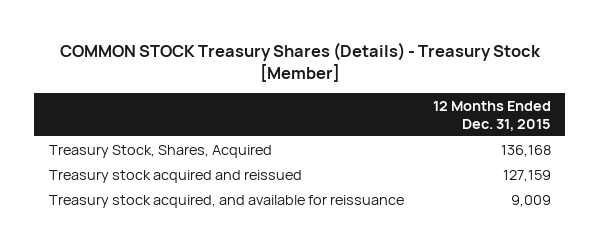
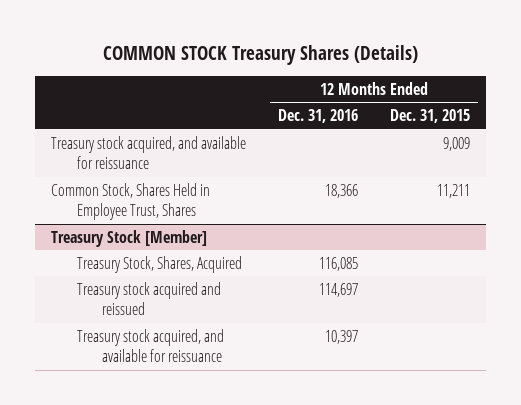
[59,41,541,82] COMMON STOCK Treasury Shares (Details) - Treasury Stock [Member] -> [102,44,418,65] COMMON STOCK Treasury Shares (Details)
none -> [278,109,359,124] Dec. 31, 2016
[48,144,272,158] Treasury Stock, Shares, Acquired -> none
[48,169,302,183] Treasury stock acquired and reissued -> none
none -> [51,182,211,221] Common Stock, Shares Held in Employee Trust, Shares
none -> [51,229,208,247] Treasury Stock [Member]
none -> [76,255,242,273] Treasury Stock, Shares, Acquired
none -> [76,281,221,316] Treasury stock acquired and reissued
none -> [76,328,224,363] Treasury stock acquired, and available for reissuance

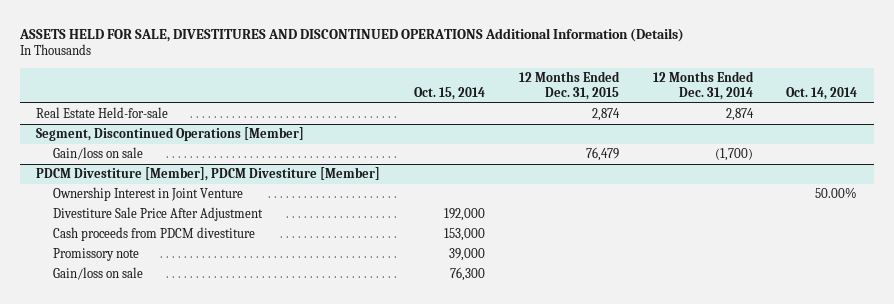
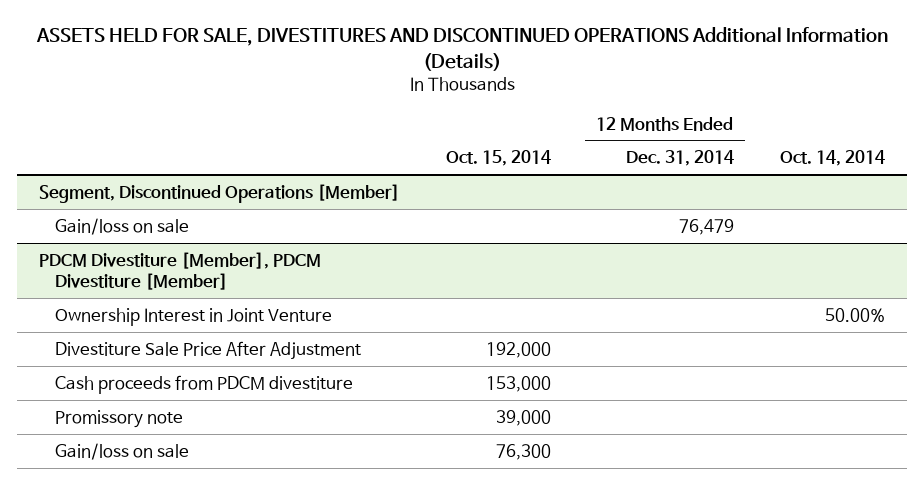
[518,70,620,100] 12 Months Ended Dec. 31, 2015 -> none
[36,107,169,119] Real Estate Held-for-sale -> none
[714,148,753,162] (1,700) -> [678,218,734,235] 76,479

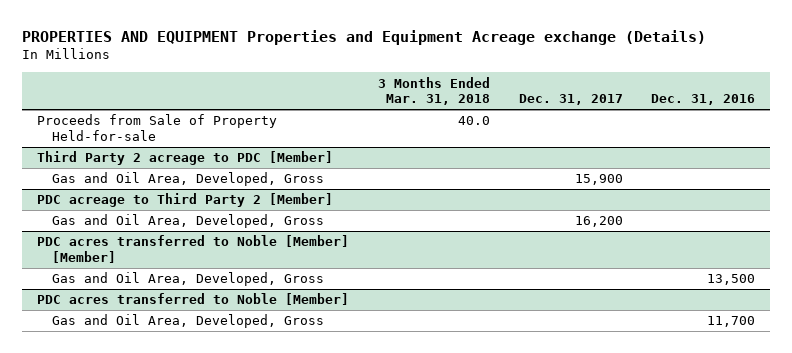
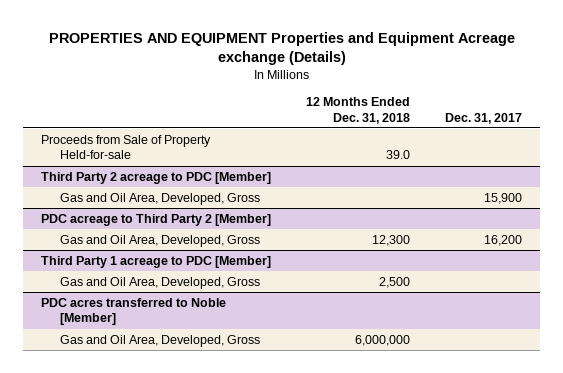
[377,76,490,106] 3 Months Ended Mar. 31, 2018 -> none
[651,94,756,106] Dec. 31, 2016 -> none
none -> [306,96,411,124] 12 Months Ended Dec. 31, 2018
[36,235,349,263] PDC acres transferred to Noble [Member] [Member] -> [40,255,271,268] Third Party 1 acreage to PDC [Member]

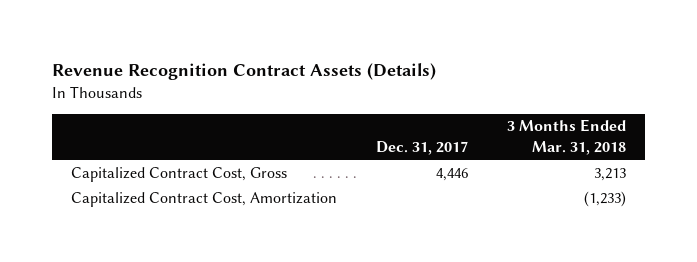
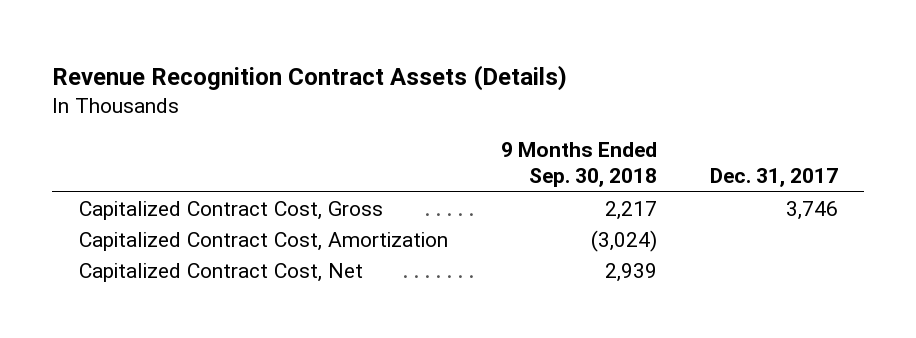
[506,119,626,155] 3 Months Ended Mar. 31, 2018 -> none
none -> [500,142,657,188] 9 Months Ended Sep. 30, 2018
[435,167,468,181] 4,446 -> [785,201,838,221] 3,746
none -> [78,263,363,283] Capitalized Contract Cost, Net

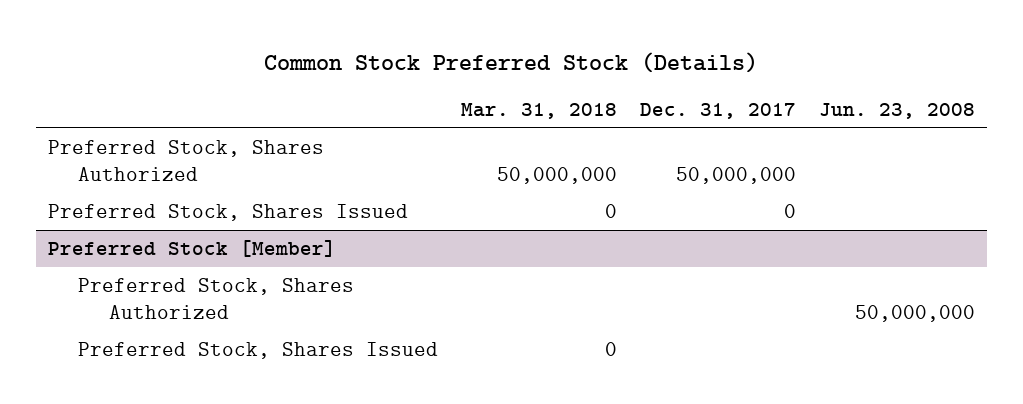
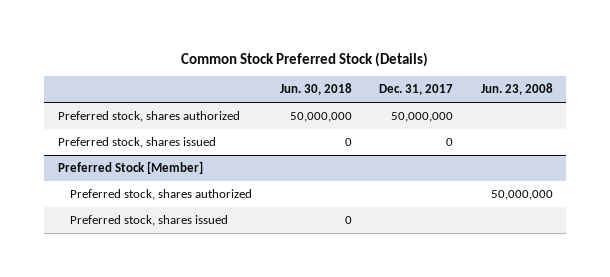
[461,102,618,119] Mar. 31, 2018 -> none
none -> [279,83,352,96] Jun. 30, 2018
[47,139,324,182] Preferred Stock, Shares Authorized -> [57,111,240,123] Preferred stock, shares authorized
[47,203,408,221] Preferred Stock, Shares Issued -> [57,137,216,149] Preferred stock, shares issued
[78,277,355,320] Preferred Stock, Shares Authorized -> [70,189,253,201] Preferred stock, shares authorized
[78,341,439,359] Preferred Stock, Shares Issued -> [70,215,229,227] Preferred stock, shares issued

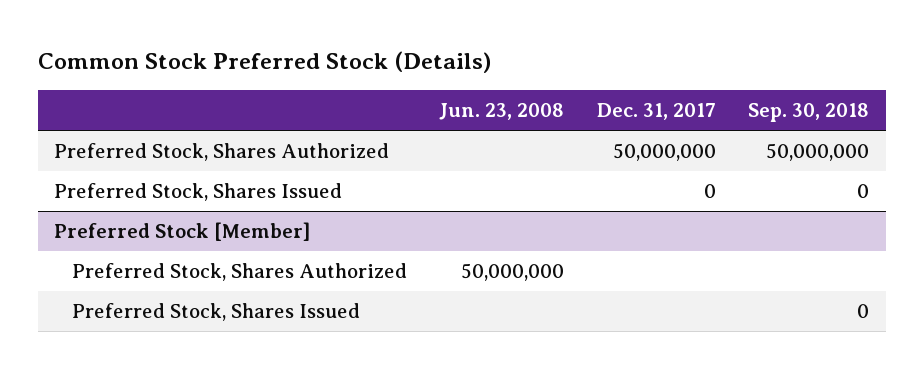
[279,83,352,96] Jun. 30, 2018 -> none
none -> [748,102,870,122] Sep. 30, 2018
[57,111,240,123] Preferred stock, shares authorized -> [53,143,389,162] Preferred Stock, Shares Authorized
[57,137,216,149] Preferred stock, shares issued -> [53,183,342,202] Preferred Stock, Shares Issued
[70,189,253,201] Preferred stock, shares authorized -> [71,263,407,282] Preferred Stock, Shares Authorized
[70,215,229,227] Preferred stock, shares issued -> [71,303,360,322] Preferred Stock, Shares Issued

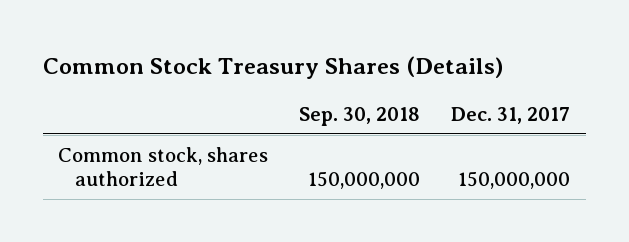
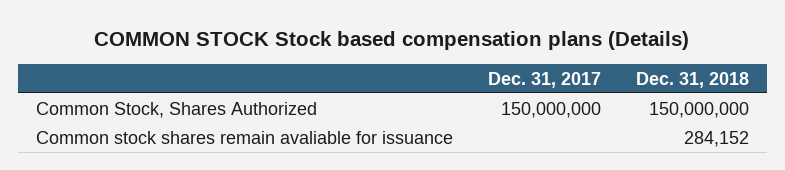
[42,56,503,80] Common Stock Treasury Shares (Details) -> [94,30,690,50] COMMON STOCK Stock based compensation plans (Details)
[299,107,421,127] Sep. 30, 2018 -> none
none -> [636,71,750,88] Dec. 31, 2018
[58,146,269,187] Common stock, shares authorized -> [35,101,317,118] Common Stock, Shares Authorized
none -> [35,130,453,144] Common stock shares remain avaliable for issuance

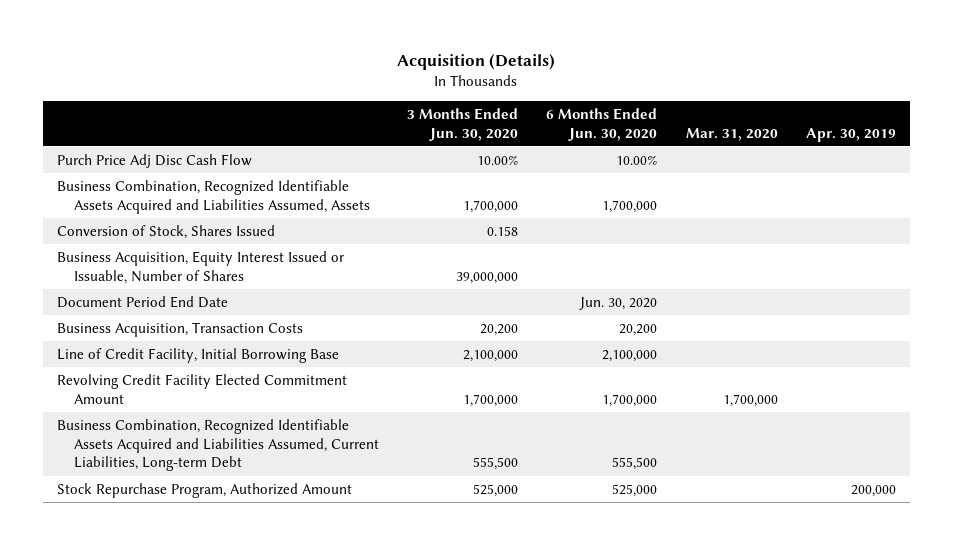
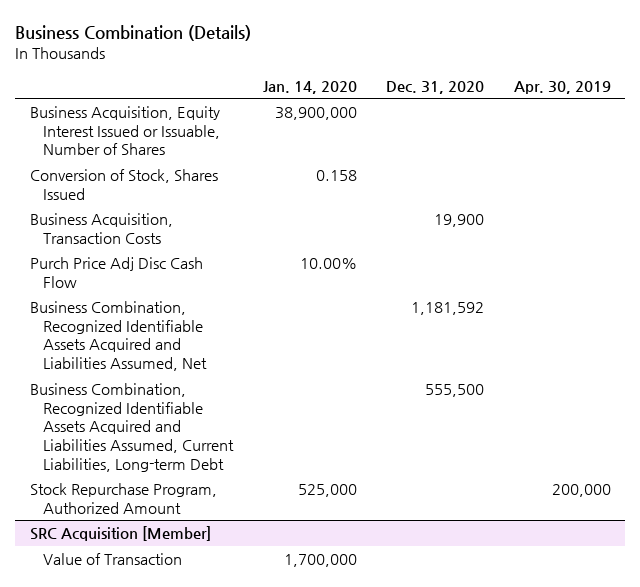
[397,52,556,70] Acquisition (Details) -> [14,24,251,41] Business Combination (Details)
[406,107,518,141] 3 Months Ended Jun. 30, 2020 -> none
[546,107,658,141] 6 Months Ended Jun. 30, 2020 -> none
[685,127,778,141] Mar. 31, 2020 -> none
none -> [262,80,357,94] Jan. 14, 2020
none -> [386,80,485,94] Dec. 31, 2020
[56,179,370,214] Business Combination, Recognized Identifiable Assets Acquired and Liabilities Assumed, Assets -> none
[56,295,228,308] Document Period End Date -> none
[56,224,275,239] Conversion of Stock, Shares Issued -> [29,169,218,200] Conversion of Stock, Shares Issued
[56,347,339,363] Line of Credit Facility, Initial Borrowing Base -> none
[56,373,347,404] Revolving Credit Facility Elected Commitment Amount -> none
[56,153,252,168] Purch Price Adj Disc Cash Flow -> [29,257,203,288] Purch Price Adj Disc Cash Flow
none -> [29,301,208,372] Business Combination, Recognized Identifiable Assets Acquired and Liabilities Assumed, Net
none -> [29,526,211,542] SRC Acquisition [Member]
none -> [43,553,183,566] Value of Transaction

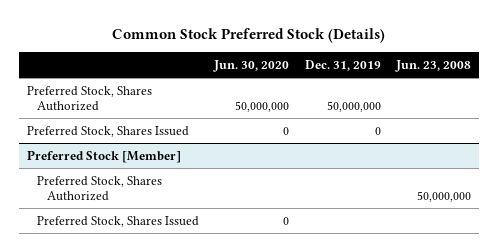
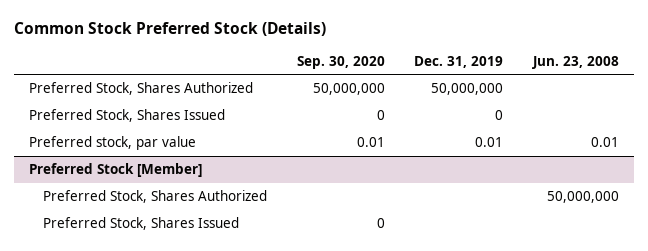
[213,59,290,72] Jun. 30, 2020 -> none
none -> [296,55,385,69] Sep. 30, 2020
none -> [28,136,196,151] Preferred stock, par value

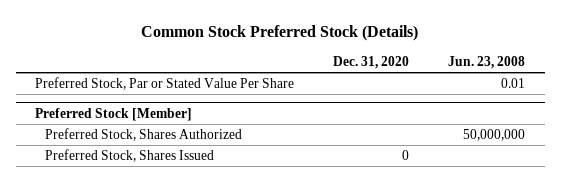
[296,55,385,69] Sep. 30, 2020 -> none
[414,55,504,68] Dec. 31, 2019 -> none
none -> [333,56,410,70] Dec. 31, 2020
[28,82,253,96] Preferred Stock, Shares Authorized -> none
[28,109,225,123] Preferred Stock, Shares Issued -> none
[28,136,196,151] Preferred stock, par value -> [35,77,295,91] Preferred Stock, Par or Stated Value Per Share

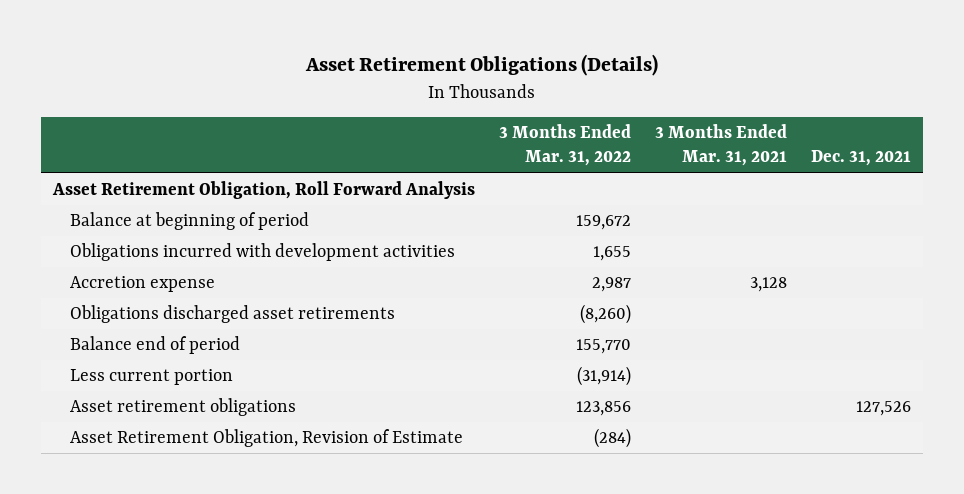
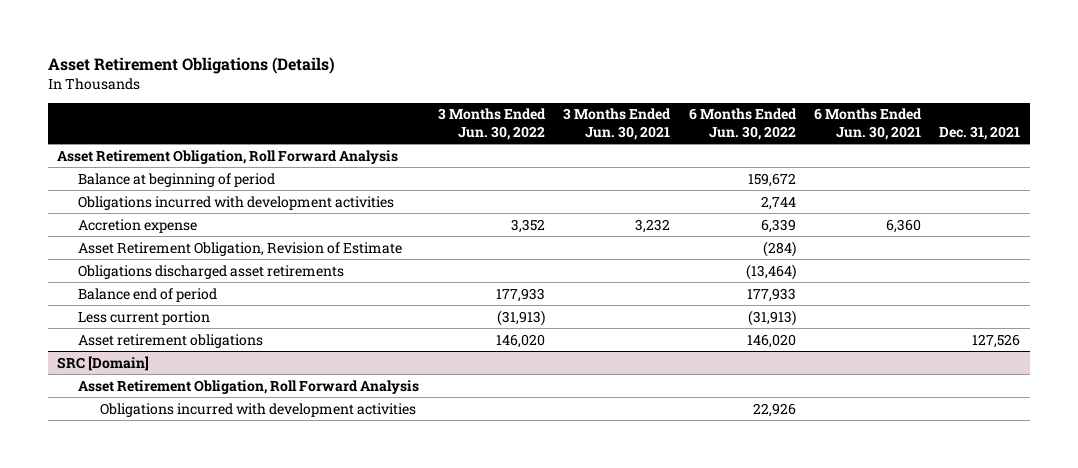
[499,124,632,167] 3 Months Ended Mar. 31, 2022 -> none
[655,124,788,167] 3 Months Ended Mar. 31, 2021 -> none
none -> [437,108,546,140] 3 Months Ended Jun. 30, 2022
none -> [563,108,672,140] 3 Months Ended Jun. 30, 2021
none -> [688,108,797,140] 6 Months Ended Jun. 30, 2022
none -> [813,108,922,140] 6 Months Ended Jun. 30, 2021
[70,429,464,448] Asset Retirement Obligation, Revision of Estimate -> [78,241,403,256] Asset Retirement Obligation, Revision of Estimate
none -> [57,355,150,371] SRC [Domain]
none -> [78,379,420,394] Asset Retirement Obligation, Roll Forward Analysis
none -> [99,402,416,417] Obligations incurred with development activities

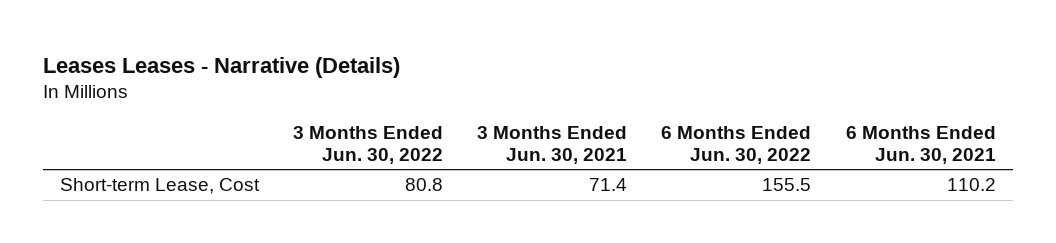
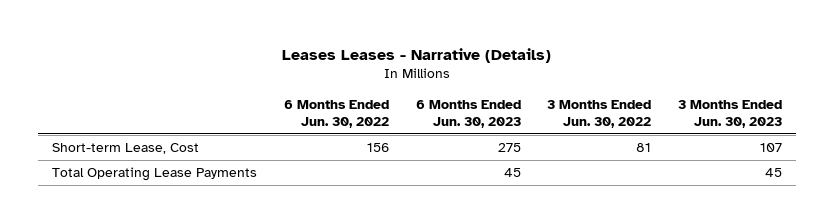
[477,125,628,165] 3 Months Ended Jun. 30, 2021 -> none
[845,125,996,165] 6 Months Ended Jun. 30, 2021 -> none
none -> [415,100,521,128] 6 Months Ended Jun. 30, 2023
none -> [678,100,783,128] 3 Months Ended Jun. 30, 2023
[405,178,444,192] 80.8 -> [636,143,652,153] 81
[762,178,812,192] 155.5 -> [366,143,389,153] 156
none -> [51,167,257,182] Total Operating Lease Payments

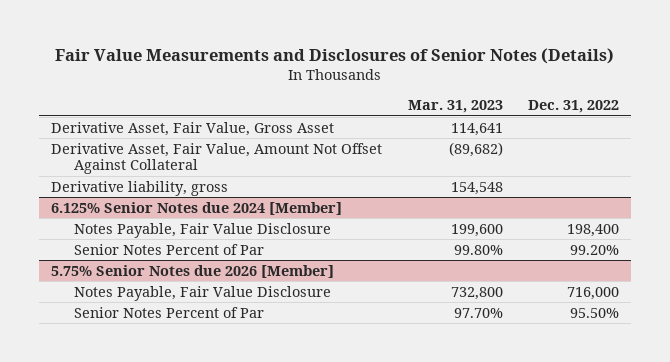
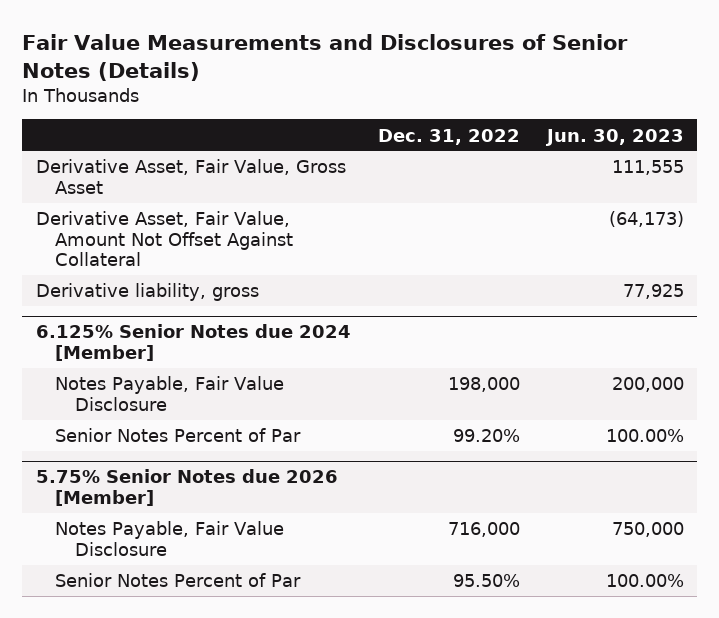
[407,100,503,114] Mar. 31, 2023 -> none
none -> [544,128,684,146] Jun. 30, 2023
[566,223,619,237] 198,400 -> [447,377,520,393] 198,000

